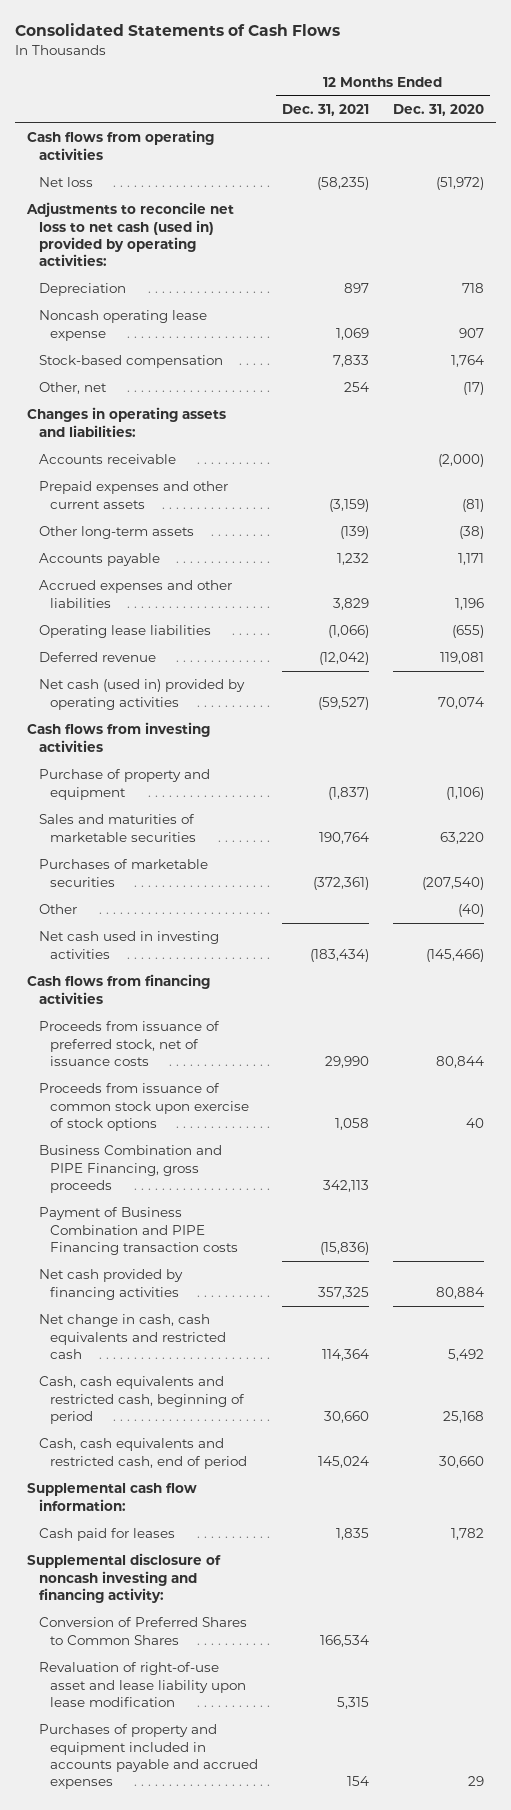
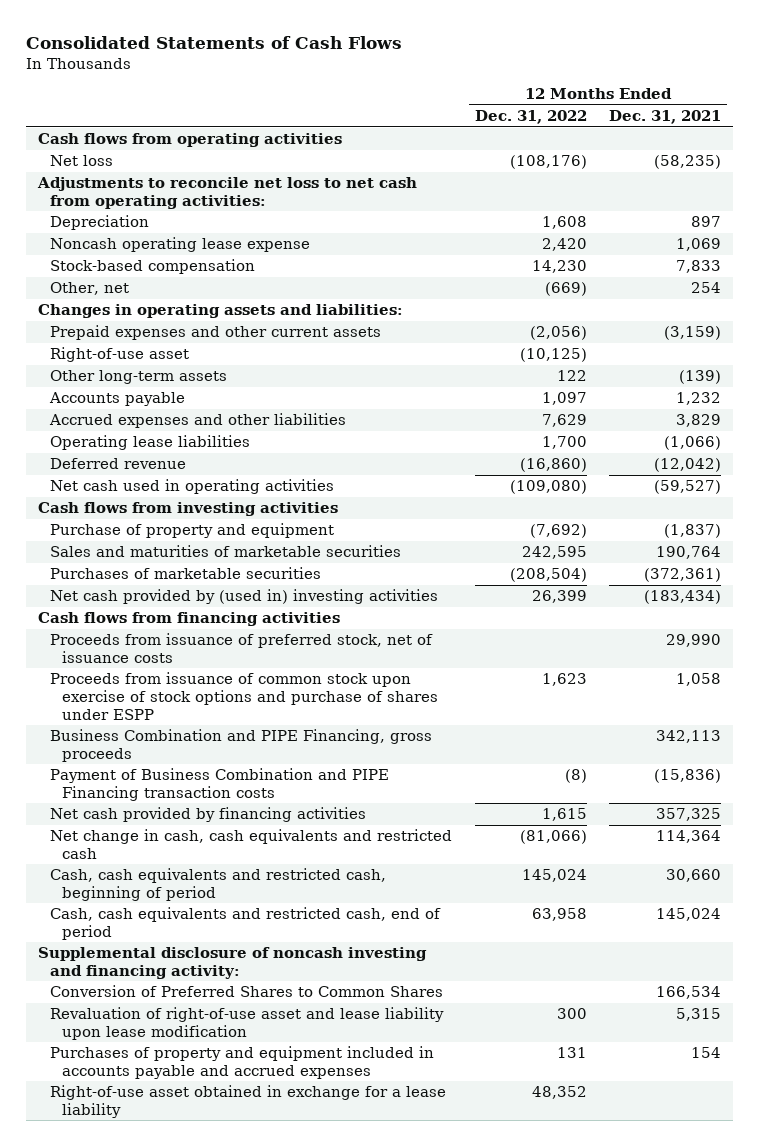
[393,103,485,116] Dec. 31, 2020 -> none
none -> [474,110,587,125] Dec. 31, 2022
[26,202,235,267] Adjustments to reconcile net loss to net cash (used in) provided by operating activities: -> [36,177,417,209] Adjustments to reconcile net loss to net cash from operating activities:
[38,454,176,465] Accounts receivable -> none
none -> [49,347,189,363] Right-of-use asset
[38,679,245,710] Net cash (used in) provided by operating activities -> [49,479,334,495] Net cash used in operating activities
[38,904,77,915] Other -> none
[38,931,219,959] Net cash used in investing activities -> [49,589,438,605] Net cash provided by (used in) investing activities
[38,1083,249,1131] Proceeds from issuance of common stock upon exercise of stock options -> [49,672,439,720] Proceeds from issuance of common stock upon exercise of stock options and purchase of shares under ESPP
[27,1483,198,1511] Supplemental cash flow information: -> none
[38,1528,175,1542] Cash paid for leases -> none
none -> [49,1085,446,1118] Right-of-use asset obtained in exchange for a lease liability

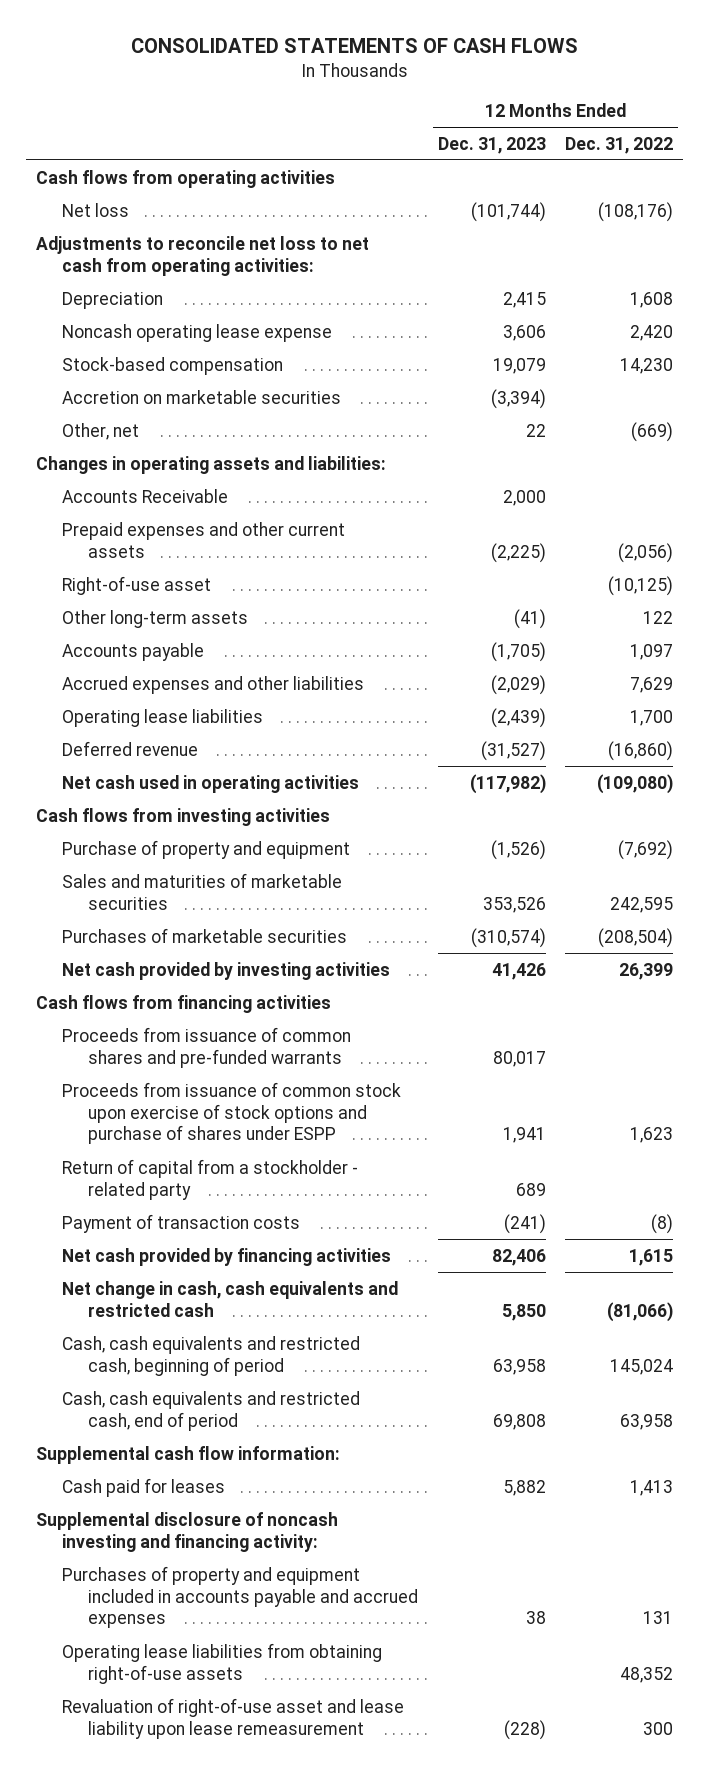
[26,35,403,49] Consolidated Statements of Cash Flows -> [130,38,578,54] CONSOLIDATED STATEMENTS OF CASH FLOWS
[609,110,722,125] Dec. 31, 2021 -> none
none -> [437,136,546,154] Dec. 31, 2023
none -> [62,389,342,404] Accretion on marketable securities
none -> [62,488,229,503] Accounts Receivable
[49,589,438,605] Net cash provided by (used in) investing activities -> [62,961,391,980] Net cash provided by investing activities
[49,633,433,663] Proceeds from issuance of preferred stock, net of issuance costs -> none
none -> [62,1026,352,1068] Proceeds from issuance of common shares and pre-funded warrants
[49,729,432,762] Business Combination and PIPE Financing, gross proceeds -> none
[49,768,389,801] Payment of Business Combination and PIPE Financing transaction costs -> none
none -> [62,1158,359,1200] Return of capital from a stockholder - related party
none -> [62,1213,301,1233] Payment of transaction costs
none -> [35,1445,340,1464] Supplemental cash flow information:
none -> [62,1477,226,1497] Cash paid for leases
[49,985,443,998] Conversion of Preferred Shares to Common Shares -> none
[49,1007,444,1040] Revaluation of right-of-use asset and lease liability upon lease modification -> none
[49,1085,446,1118] Right-of-use asset obtained in exchange for a lease liability -> [62,1642,383,1684] Operating lease liabilities from obtaining right-of-use assets
none -> [62,1697,405,1739] Revaluation of right-of-use asset and lease liability upon lease remeasurement

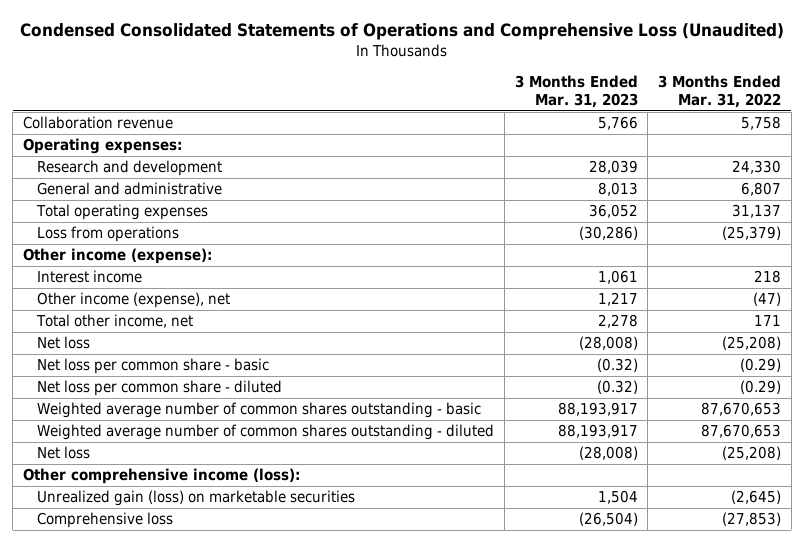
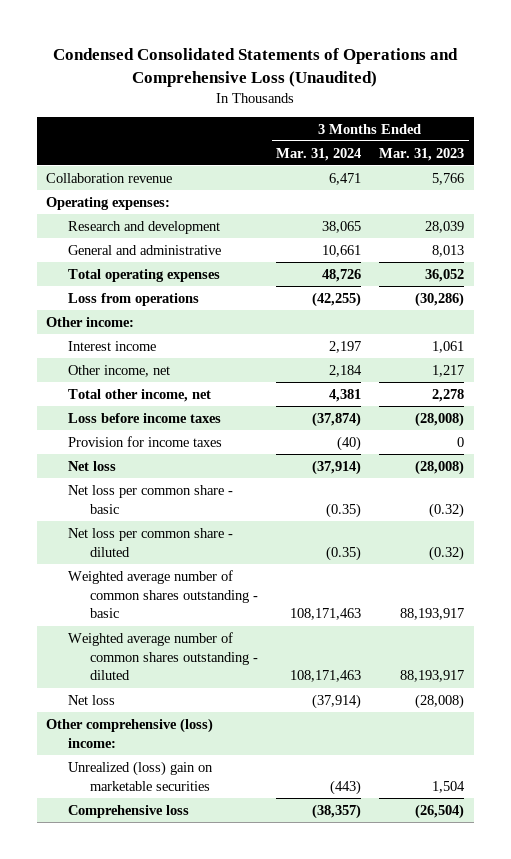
[658,74,782,109] 3 Months Ended Mar. 31, 2022 -> none
none -> [276,147,362,161] Mar. 31, 2024
[23,248,213,265] Other income (expense): -> [46,316,135,327] Other income:
[37,292,231,309] Other income (expense), net -> [68,364,171,377] Other income, net
none -> [68,412,222,423] Loss before income taxes
none -> [68,435,223,447] Provision for income taxes
[23,468,301,485] Other comprehensive income (loss): -> [46,717,214,748] Other comprehensive (loss) income:
[37,490,356,507] Unrealized gain (loss) on marketable securities -> [68,760,214,791] Unrealized (loss) gain on marketable securities

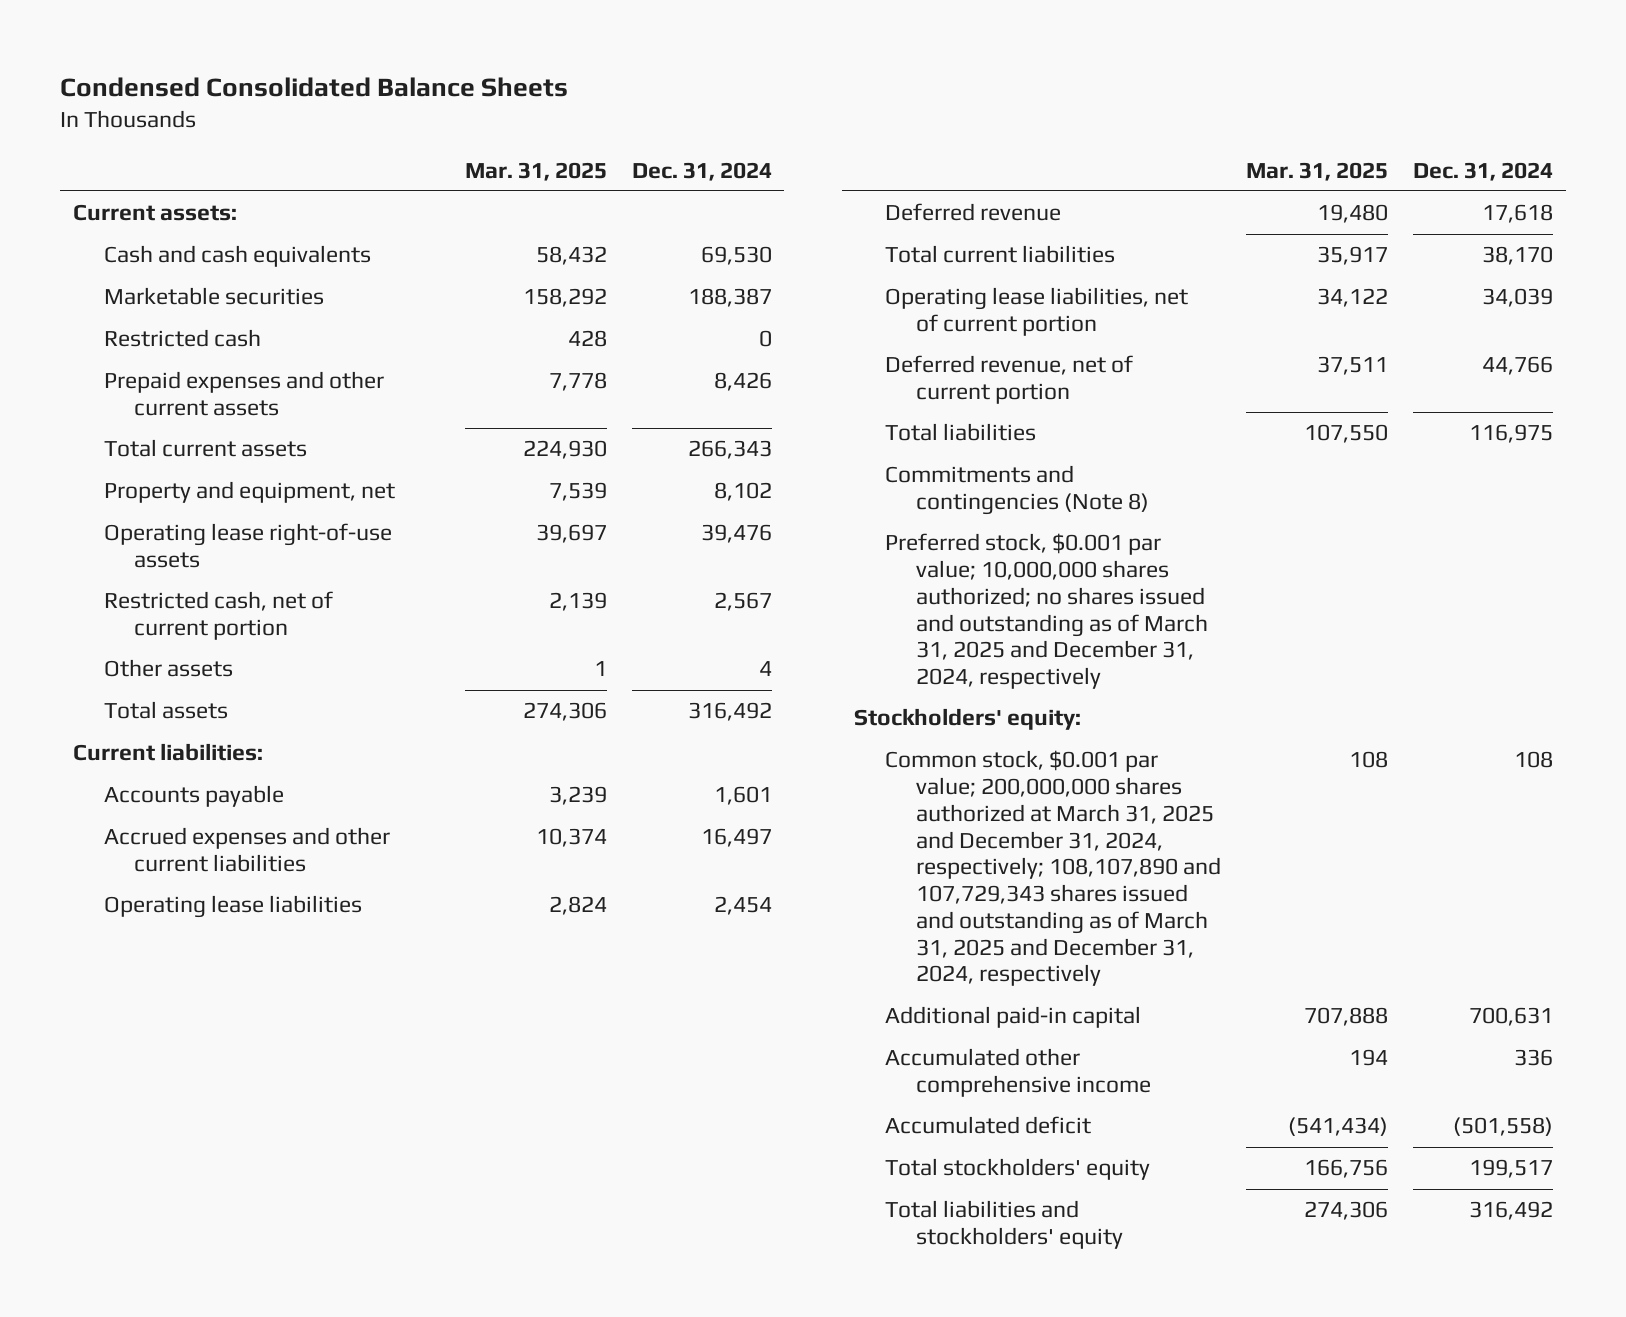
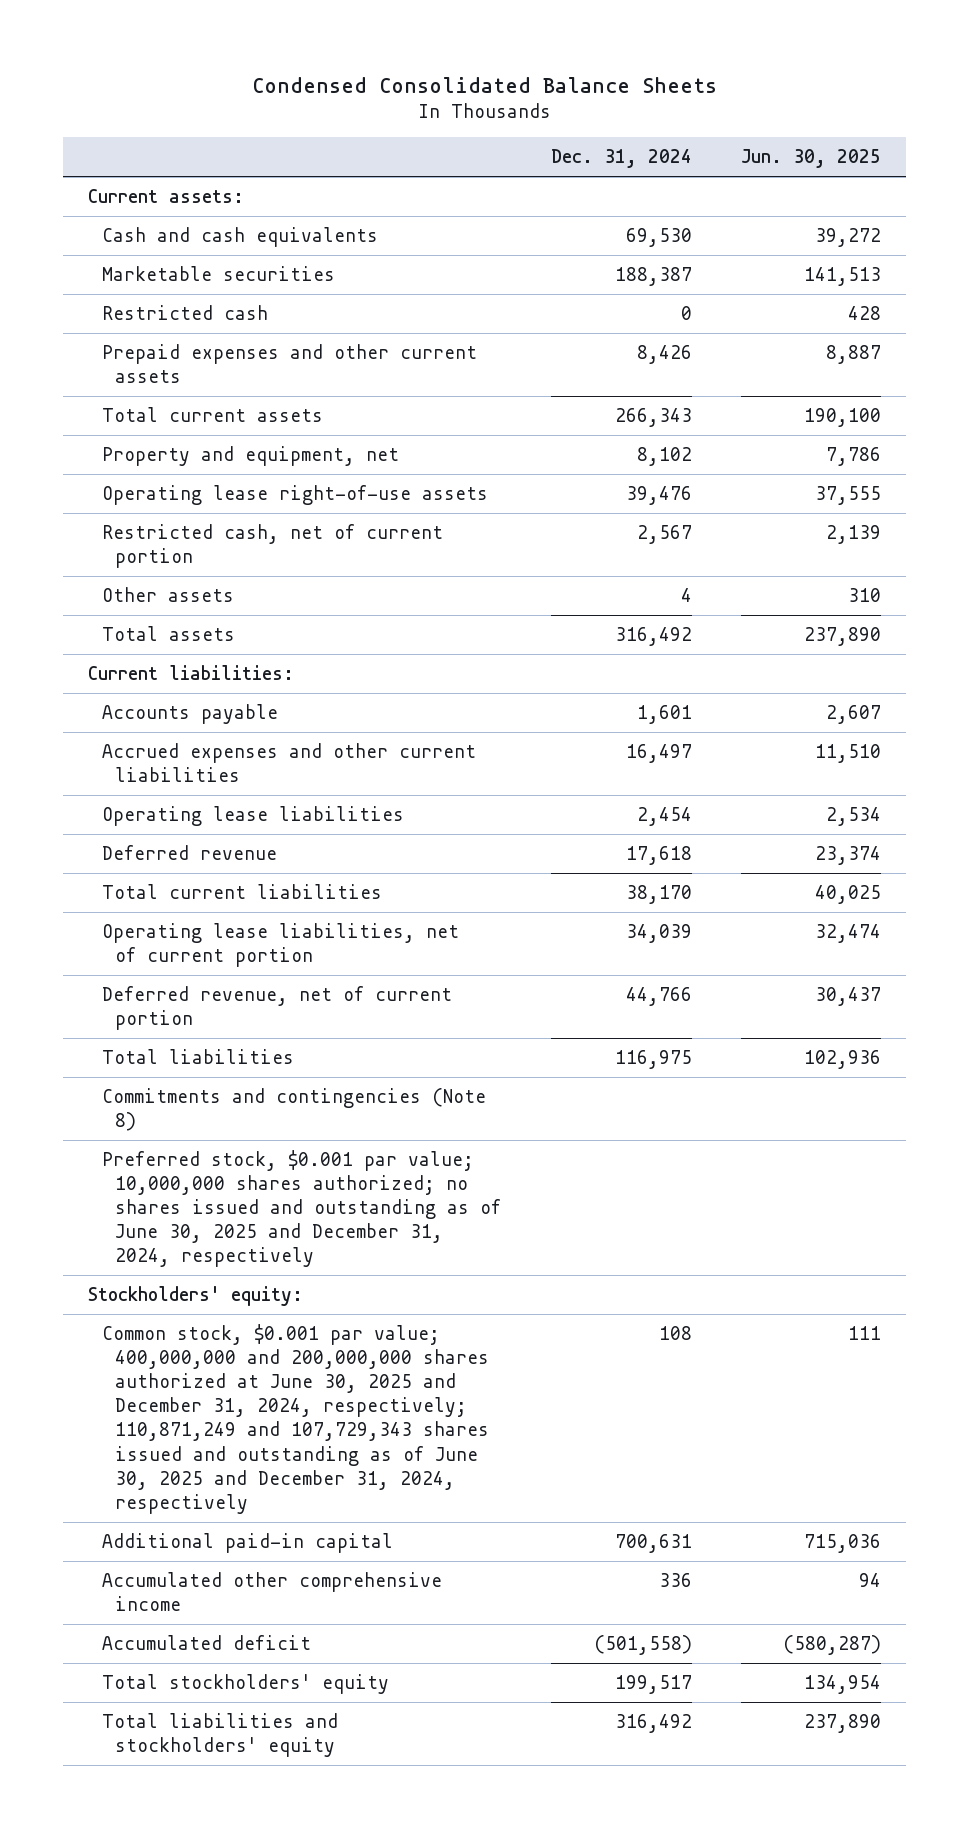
[464,161,607,181] Mar. 31, 2025 -> none
none -> [741,149,882,169] Jun. 30, 2025
[884,533,1208,690] Preferred stock, $0.001 par value; 10,000,000 shares authorized; no shares issued and outstanding as of March 31, 2025 and December 31, 2024, respectively -> [101,1150,502,1268] Preferred stock, $0.001 par value; 10,000,000 shares authorized; no shares issued and outstanding as of June 30, 2025 and December 31, 2024, respectively
[884,750,1221,987] Common stock, $0.001 par value; 200,000,000 shares authorized at March 31, 2025 and December 31, 2024, respectively; 108,107,890 and 107,729,343 shares issued and outstanding as of March 31, 2025 and December 31, 2024, respectively -> [101,1324,490,1514] Common stock, $0.001 par value; 400,000,000 and 200,000,000 shares authorized at June 30, 2025 and December 31, 2024, respectively; 110,871,249 and 107,729,343 shares issued and outstanding as of June 30, 2025 and December 31, 2024, respectively

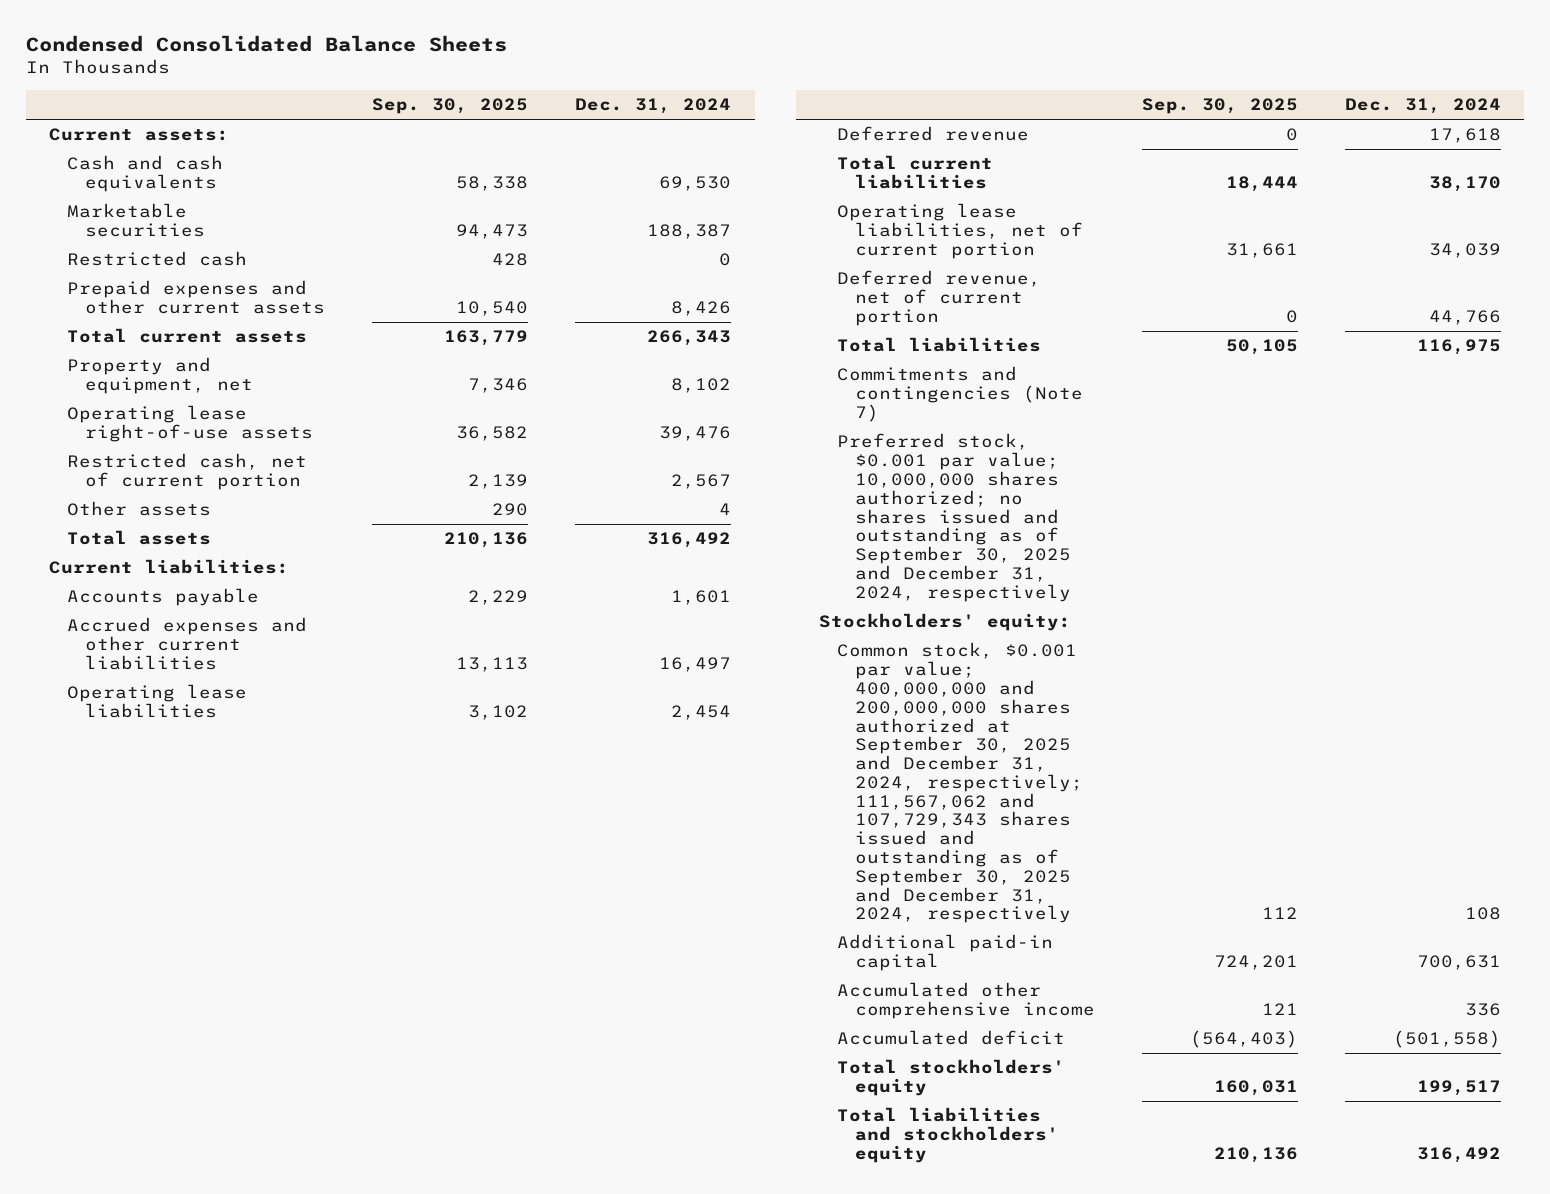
[741,149,882,169] Jun. 30, 2025 -> none
none -> [372,98,529,115] Sep. 30, 2025
[101,1088,486,1132] Commitments and contingencies (Note 8) -> [836,366,1083,422] Commitments and contingencies (Note 7)
[101,1150,502,1268] Preferred stock, $0.001 par value; 10,000,000 shares authorized; no shares issued and outstanding as of June 30, 2025 and December 31, 2024, respectively -> [836,433,1071,602] Preferred stock, $0.001 par value; 10,000,000 shares authorized; no shares issued and outstanding as of September 30, 2025 and December 31, 2024, respectively
[101,1324,490,1514] Common stock, $0.001 par value; 400,000,000 and 200,000,000 shares authorized at June 30, 2025 and December 31, 2024, respectively; 110,871,249 and 107,729,343 shares issued and outstanding as of June 30, 2025 and December 31, 2024, respectively -> [836,642,1083,924] Common stock, $0.001 par value; 400,000,000 and 200,000,000 shares authorized at September 30, 2025 and December 31, 2024, respectively; 111,567,062 and 107,729,343 shares issued and outstanding as of September 30, 2025 and December 31, 2024, respectively

